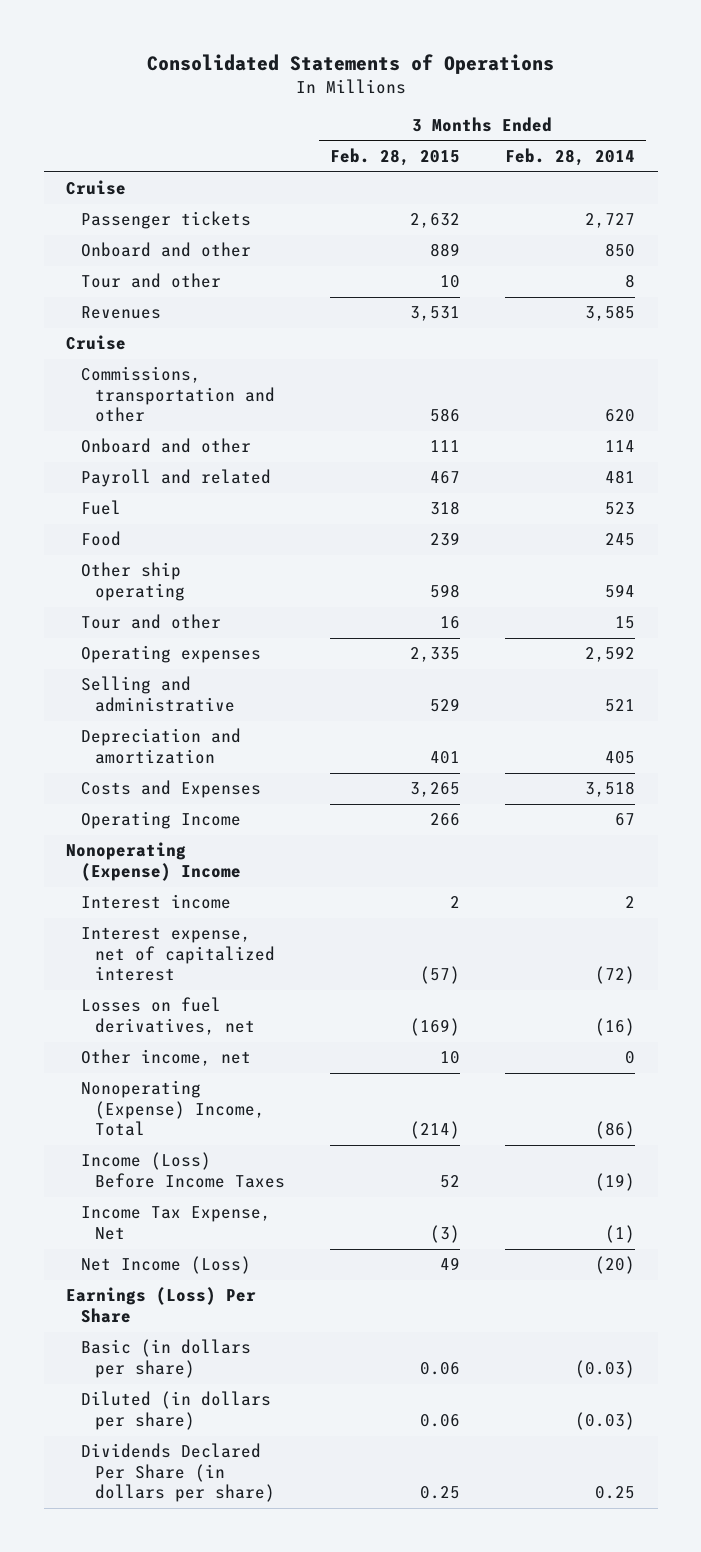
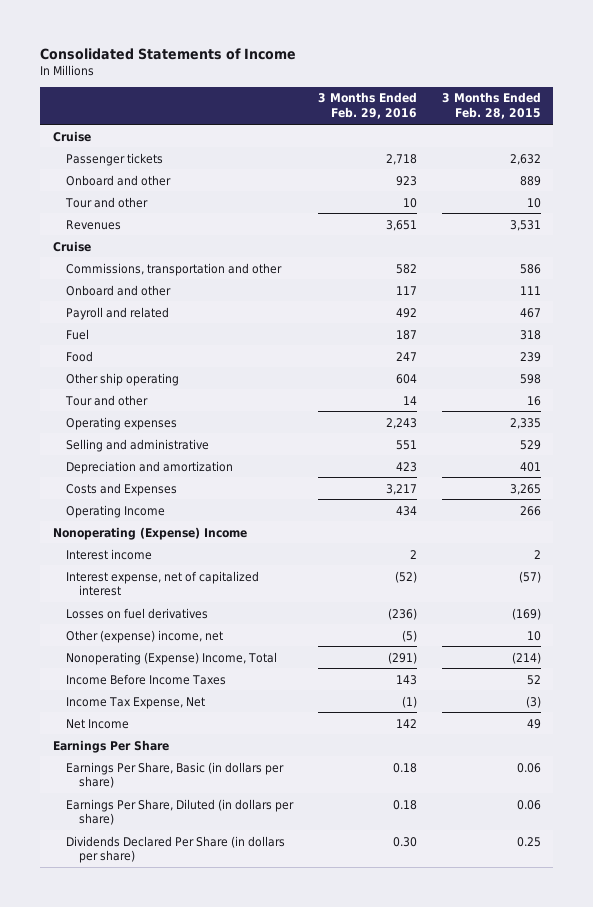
[146,54,554,75] Consolidated Statements of Operations -> [40,47,297,60] Consolidated Statements of Income
[505,148,636,167] Feb. 28, 2014 -> none
none -> [317,92,417,120] 3 Months Ended Feb. 29, 2016
[80,997,255,1035] Losses on fuel derivatives, net -> [66,607,209,619] Losses on fuel derivatives
[80,1049,251,1067] Other income, net -> [66,629,224,643] Other (expense) income, net
[80,1152,285,1188] Income (Loss) Before Income Taxes -> [66,673,227,685] Income Before Income Taxes
[80,1256,251,1275] Net Income (Loss) -> [66,718,130,729] Net Income
[66,1287,257,1323] Earnings (Loss) Per Share -> [52,739,169,753] Earnings Per Share
[80,1339,251,1378] Basic (in dollars per share) -> [66,761,285,789] Earnings Per Share, Basic (in dollars per share)
[80,1391,271,1430] Diluted (in dollars per share) -> [66,798,295,826] Earnings Per Share, Diluted (in dollars per share)

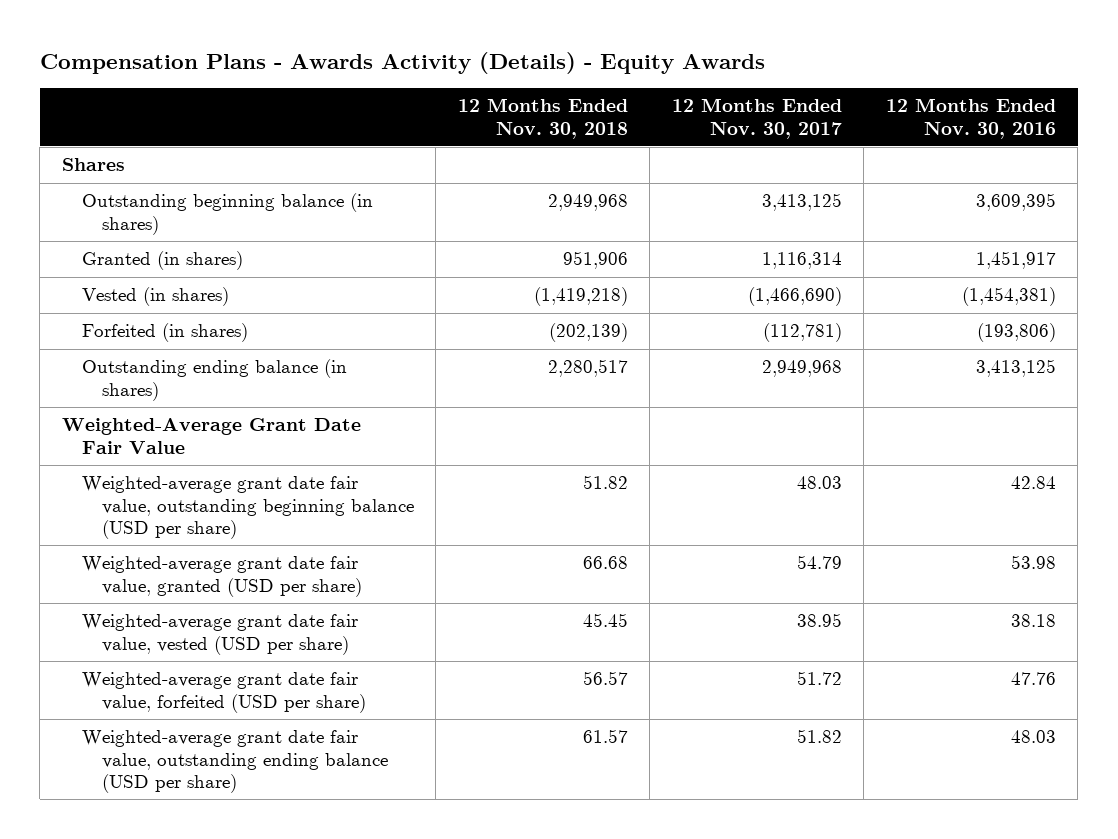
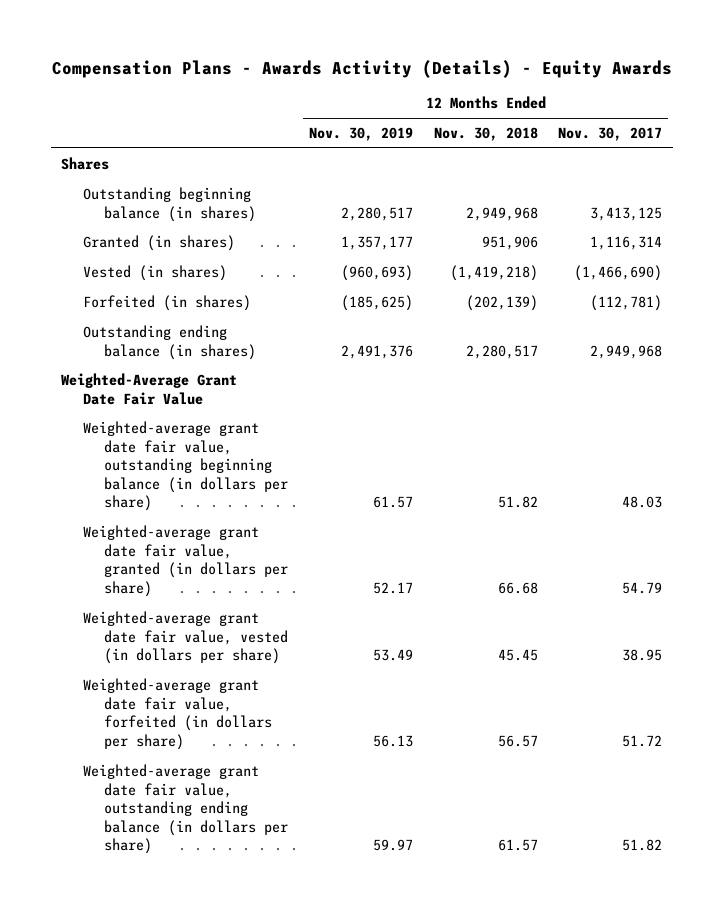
[885,98,1056,139] 12 Months Ended Nov. 30, 2016 -> none
none -> [308,127,413,142] Nov. 30, 2019
[81,476,414,539] Weighted-average grant date fair value, outstanding beginning balance (USD per share) -> [82,421,288,512] Weighted-average grant date fair value, outstanding beginning balance (in dollars per share)
[81,556,362,597] Weighted-average grant date fair value, granted (USD per share) -> [82,525,288,597] Weighted-average grant date fair value, granted (in dollars per share)
[81,614,358,655] Weighted-average grant date fair value, vested (USD per share) -> [82,611,288,665] Weighted-average grant date fair value, vested (in dollars per share)
[81,672,366,713] Weighted-average grant date fair value, forfeited (USD per share) -> [82,678,272,750] Weighted-average grant date fair value, forfeited (in dollars per share)
[81,730,388,793] Weighted-average grant date fair value, outstanding ending balance (USD per share) -> [82,764,288,855] Weighted-average grant date fair value, outstanding ending balance (in dollars per share)

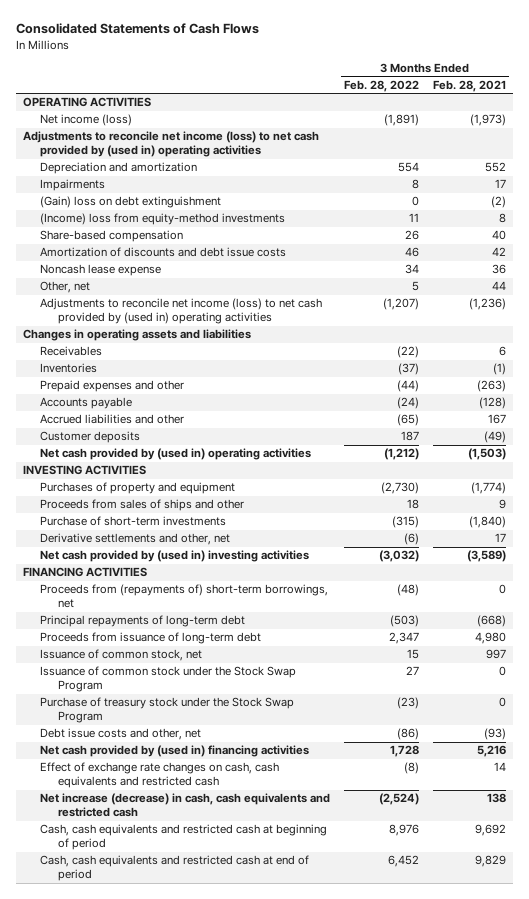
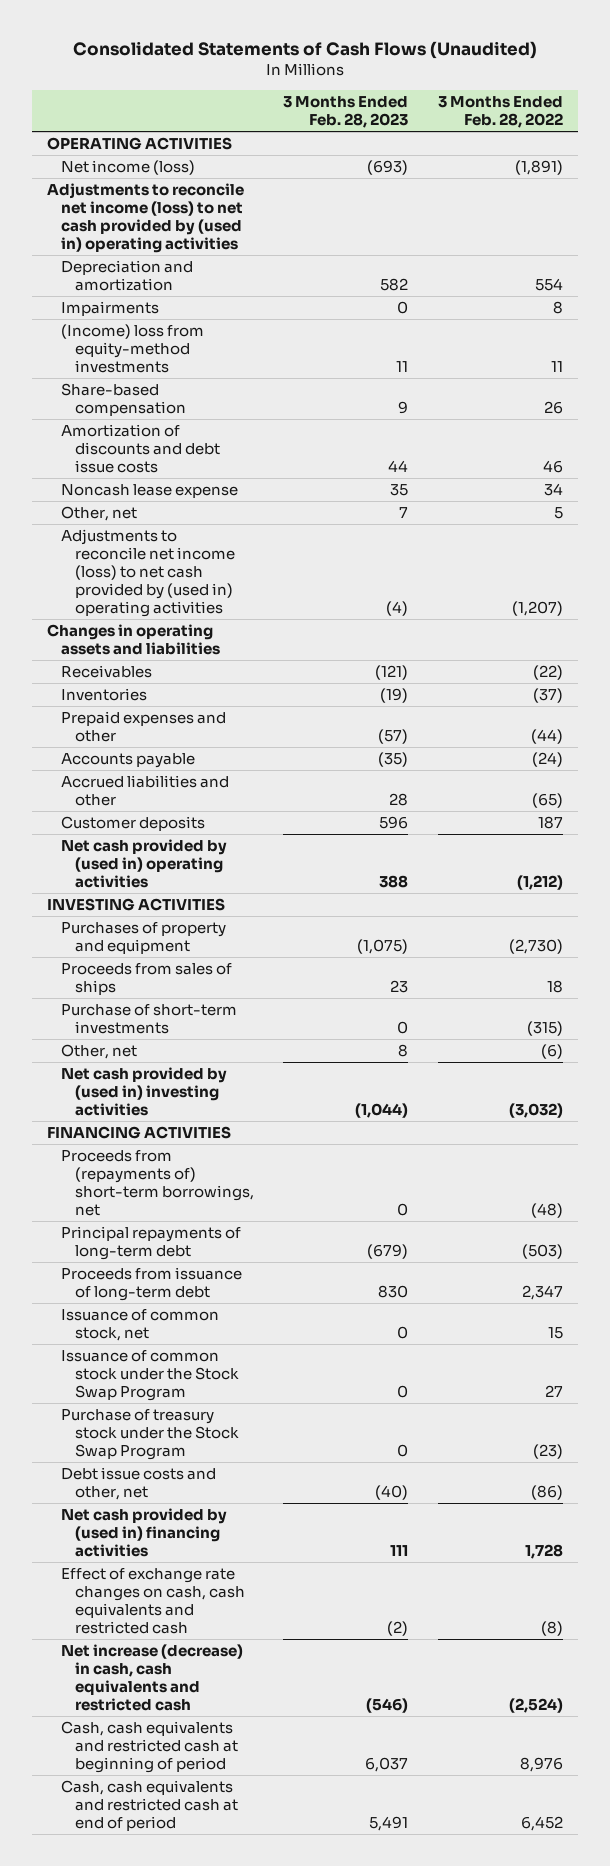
[15,23,259,35] Consolidated Statements of Cash Flows -> [73,41,538,60] Consolidated Statements of Cash Flows (Unaudited)
[432,80,506,93] Feb. 28, 2021 -> none
none -> [283,95,409,128] 3 Months Ended Feb. 28, 2023
[40,196,222,209] (Gain) loss on debt extinguishment -> none
[40,499,245,512] Proceeds from sales of ships and other -> [60,962,232,995] Proceeds from sales of ships
[40,533,231,546] Derivative settlements and other, net -> none
none -> [60,1043,137,1059] Other, net

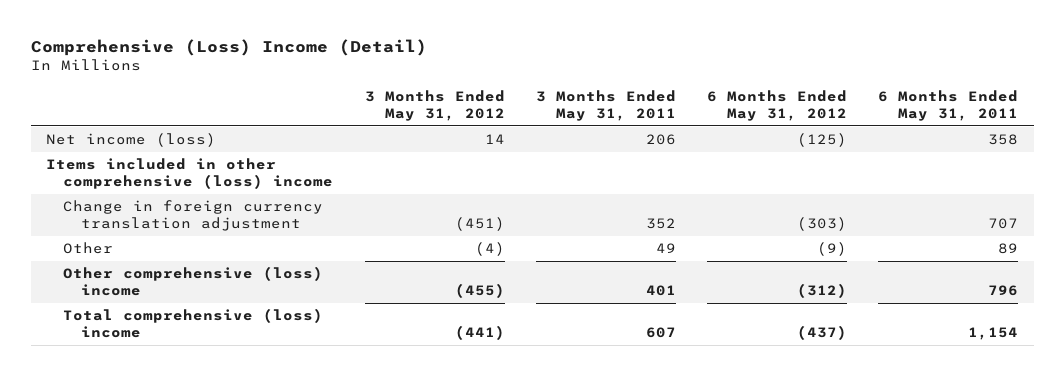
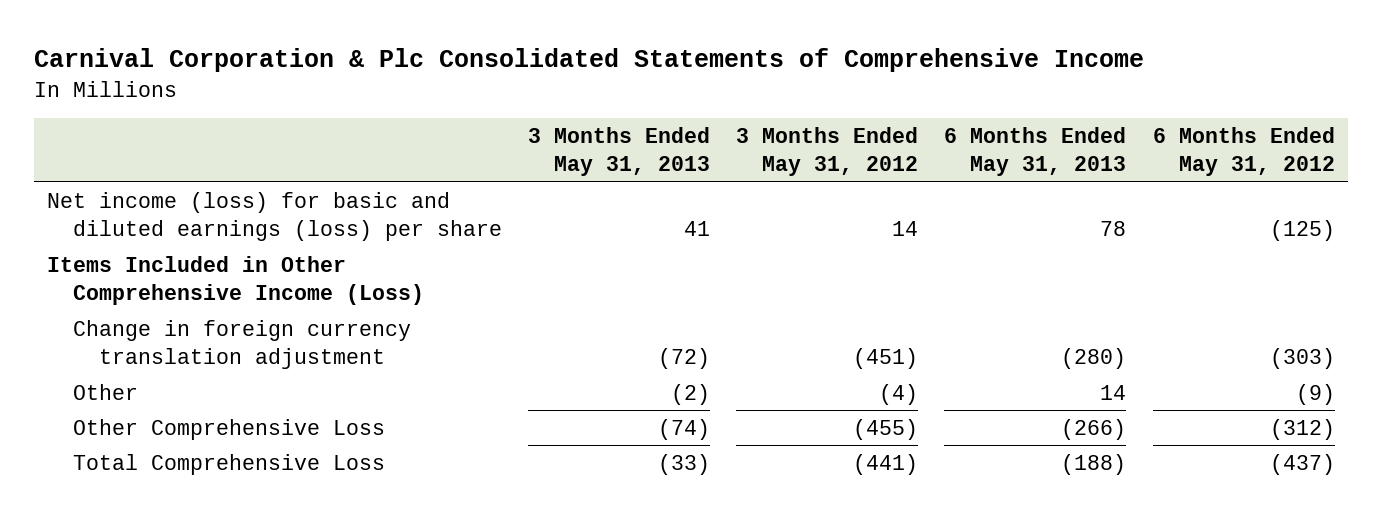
[30,38,427,56] Comprehensive (Loss) Income (Detail) -> [33,48,1144,73] Carnival Corporation & Plc Consolidated Statements of Comprehensive Income
[535,90,676,122] 3 Months Ended May 31, 2011 -> none
[878,90,1019,122] 6 Months Ended May 31, 2011 -> none
none -> [528,127,711,177] 3 Months Ended May 31, 2013
none -> [944,127,1127,177] 6 Months Ended May 31, 2013
[46,133,217,148] Net income (loss) -> [46,191,502,241] Net income (loss) for basic and diluted earnings (loss) per share
[46,158,334,190] Items included in other comprehensive (loss) income -> [46,255,424,305] Items Included in Other Comprehensive Income (Loss)
[63,266,324,297] Other comprehensive (loss) income -> [72,418,385,440] Other Comprehensive Loss
[63,308,324,339] Total comprehensive (loss) income -> [72,453,385,475] Total Comprehensive Loss

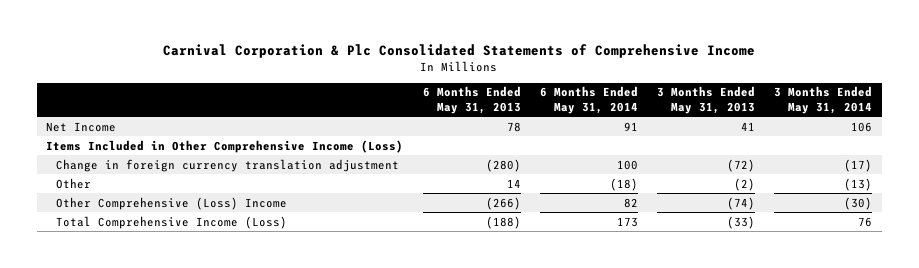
[736,127,919,177] 3 Months Ended May 31, 2012 -> none
[1152,127,1335,177] 6 Months Ended May 31, 2012 -> none
none -> [539,86,638,114] 6 Months Ended May 31, 2014
none -> [774,86,873,114] 3 Months Ended May 31, 2014
[46,191,502,241] Net income (loss) for basic and diluted earnings (loss) per share -> [46,121,117,132] Net Income
[72,418,385,440] Other Comprehensive Loss -> [56,196,288,210] Other Comprehensive (Loss) Income
[72,453,385,475] Total Comprehensive Loss -> [56,215,288,229] Total Comprehensive Income (Loss)

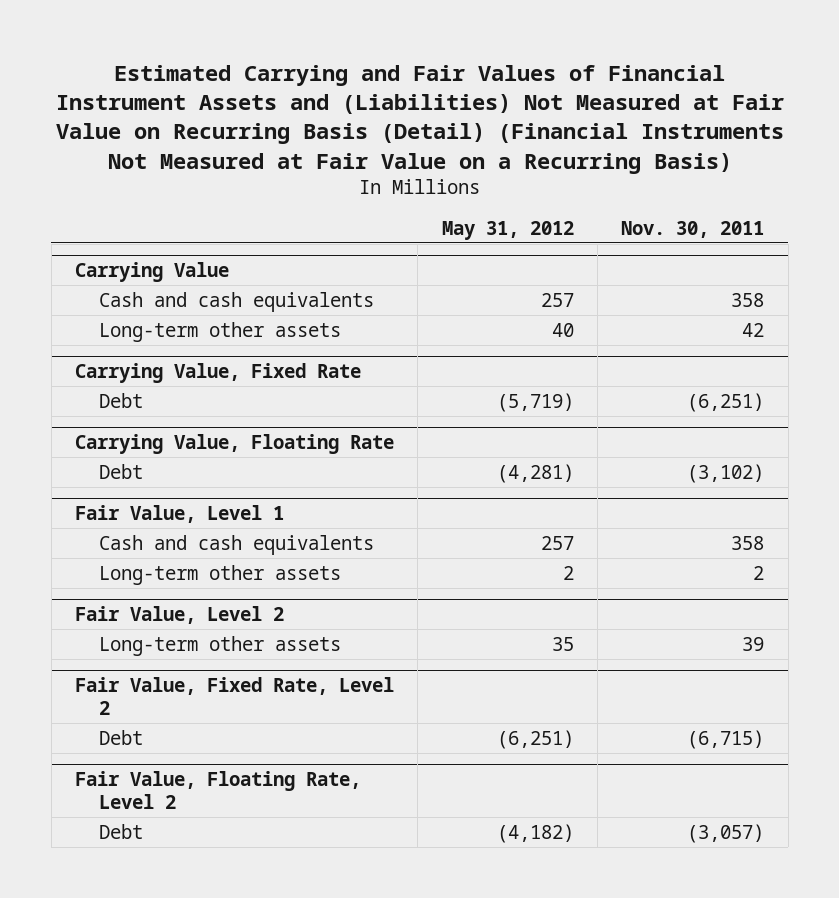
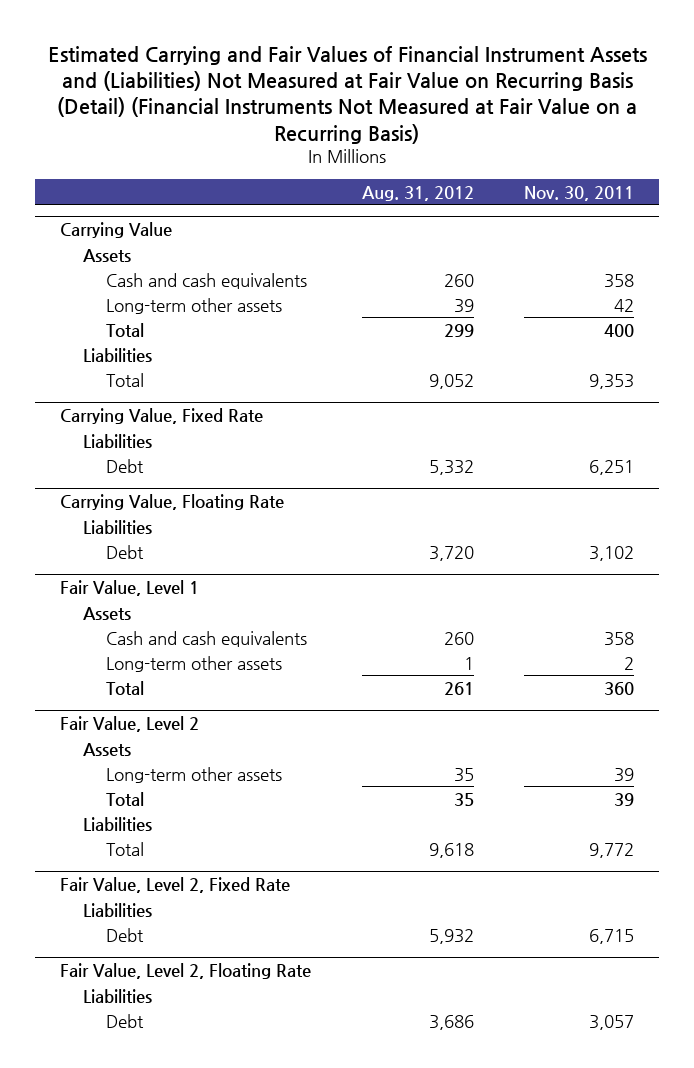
[441,221,574,241] May 31, 2012 -> none
none -> [361,185,474,201] Aug. 31, 2012
none -> [82,248,131,262] Assets
none -> [105,322,144,337] Total
none -> [82,347,152,362] Liabilities
none -> [105,372,144,387] Total
none -> [82,433,152,448] Liabilities
[687,392,765,412] (6,251) -> [589,459,635,475] 6,251
none -> [82,519,152,534] Liabilities
[687,463,765,483] (3,102) -> [589,545,635,561] 3,102
none -> [82,606,131,620] Assets
none -> [105,680,144,695] Total
none -> [82,742,131,756] Assets
none -> [105,791,144,806] Total
none -> [82,816,152,831] Liabilities
none -> [105,841,144,856] Total
[75,677,395,716] Fair Value, Fixed Rate, Level 2 -> [59,876,290,893] Fair Value, Level 2, Fixed Rate
none -> [82,902,152,917] Liabilities
[687,729,765,749] (6,715) -> [589,928,635,944] 6,715
[75,771,362,810] Fair Value, Floating Rate, Level 2 -> [59,962,311,979] Fair Value, Level 2, Floating Rate
none -> [82,988,152,1003] Liabilities
[687,823,765,843] (3,057) -> [589,1014,635,1030] 3,057

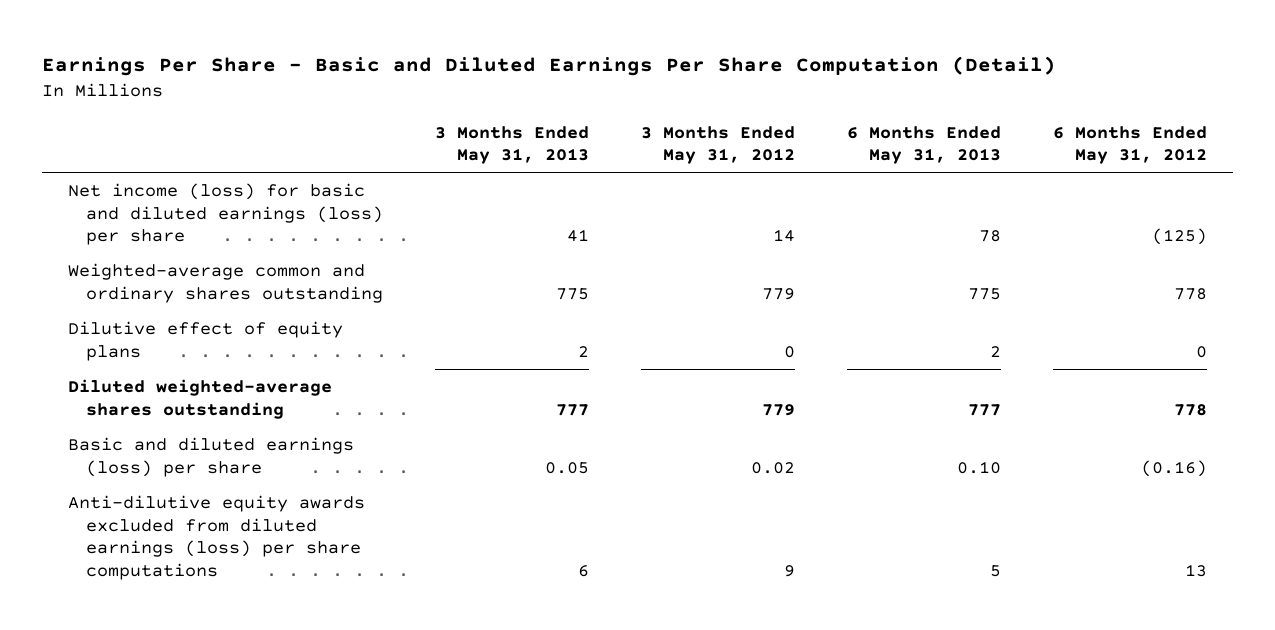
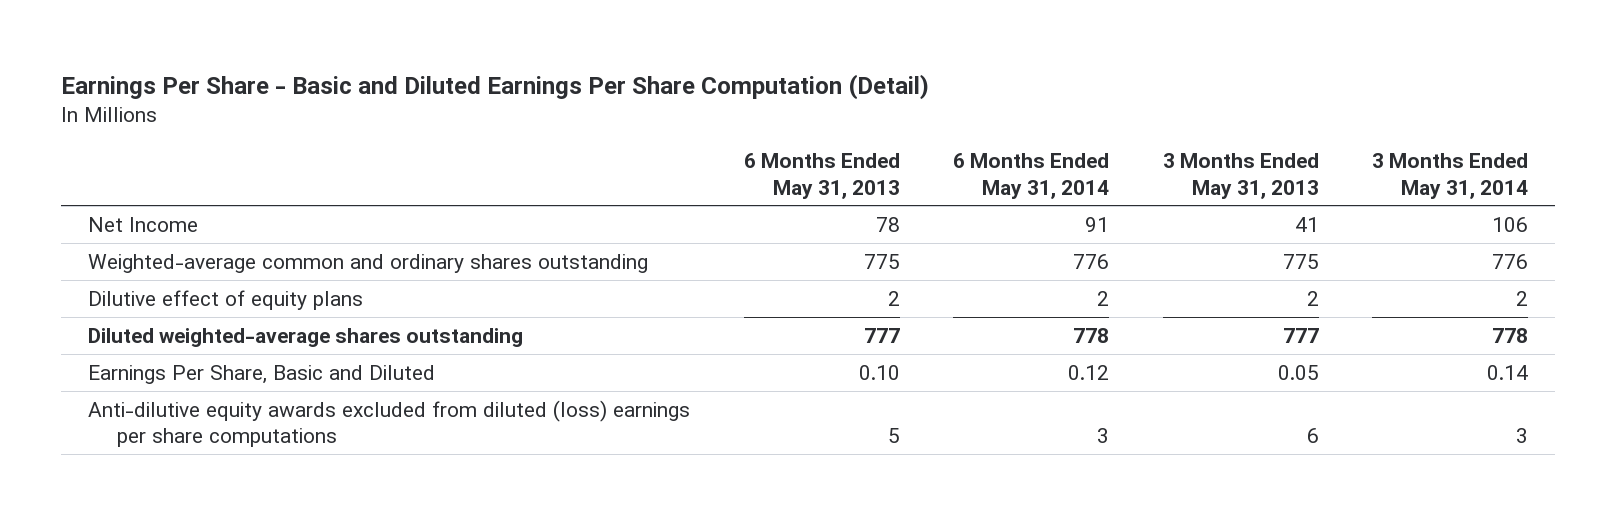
[641,125,796,165] 3 Months Ended May 31, 2012 -> none
[1052,125,1207,165] 6 Months Ended May 31, 2012 -> none
none -> [953,153,1110,199] 6 Months Ended May 31, 2014
none -> [1372,153,1529,199] 3 Months Ended May 31, 2014
[68,183,384,246] Net income (loss) for basic and diluted earnings (loss) per share -> [88,216,199,232] Net Income
[68,437,355,477] Basic and diluted earnings (loss) per share -> [88,364,436,384] Earnings Per Share, Basic and Diluted
[68,495,366,580] Anti-dilutive equity awards excluded from diluted earnings (loss) per share computations -> [88,399,691,447] Anti-dilutive equity awards excluded from diluted (loss) earnings per share computations

